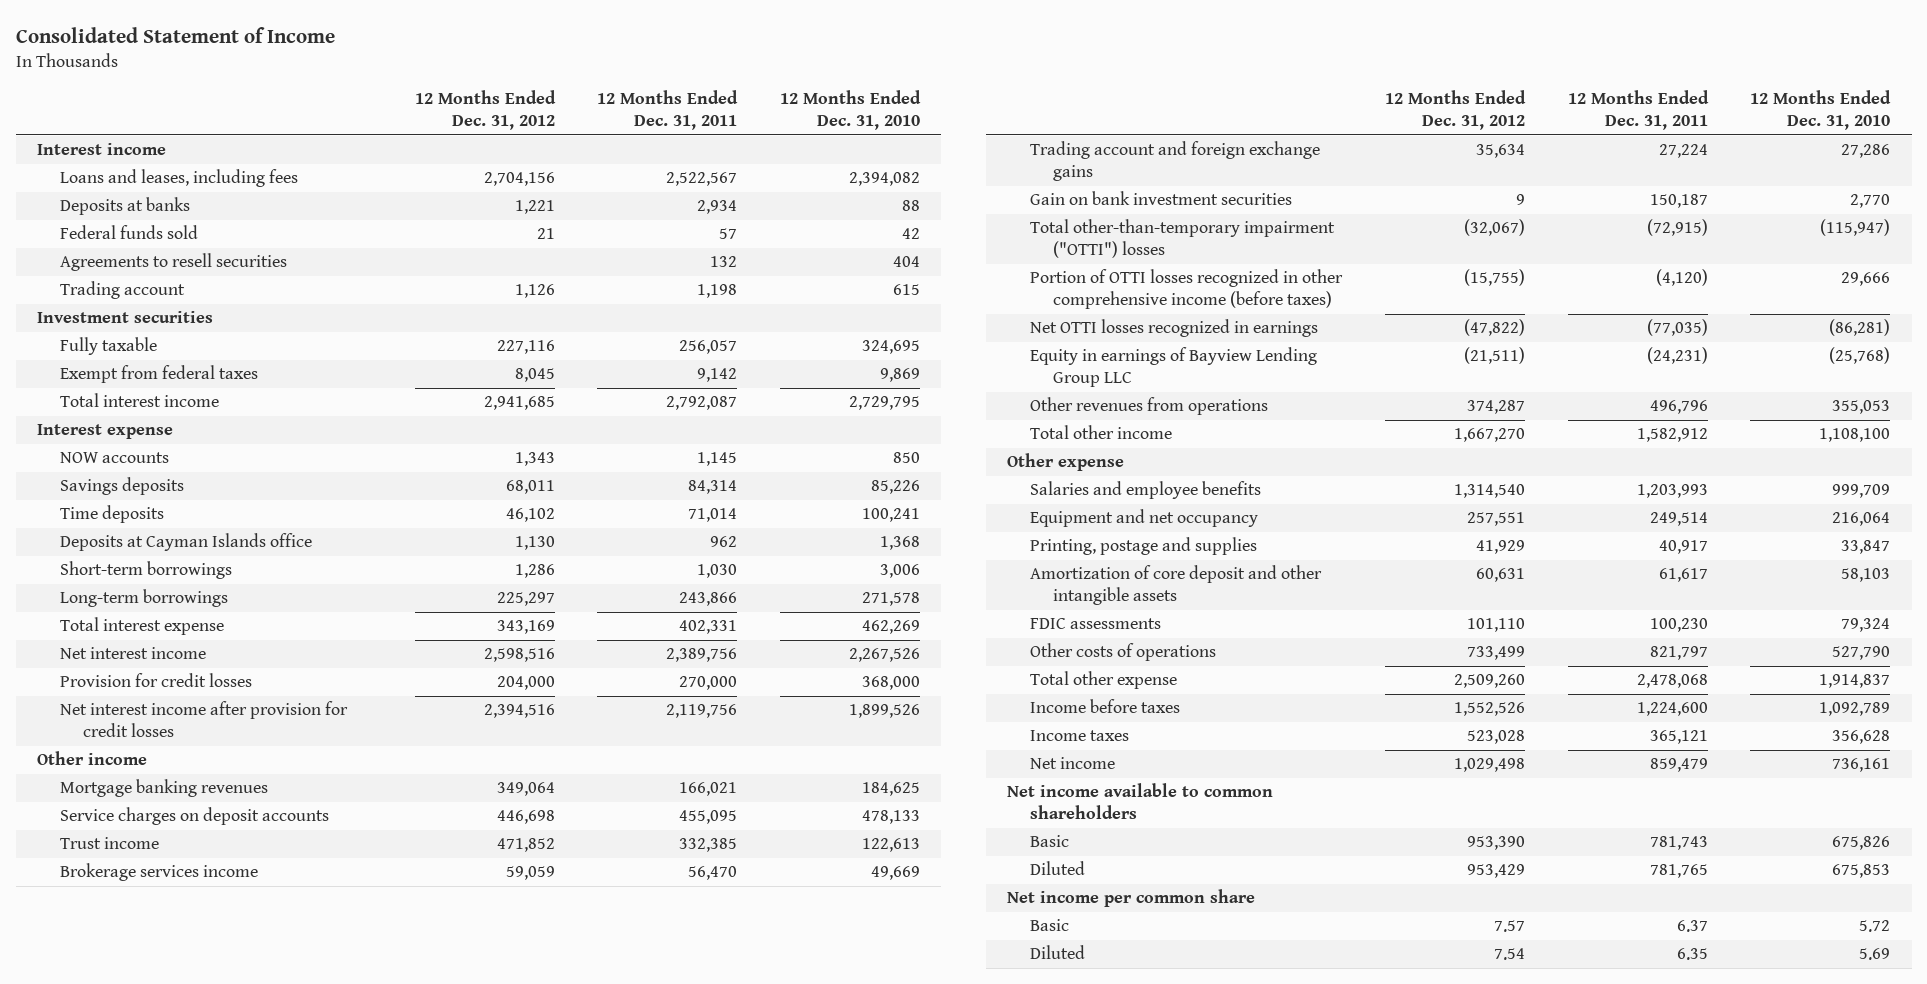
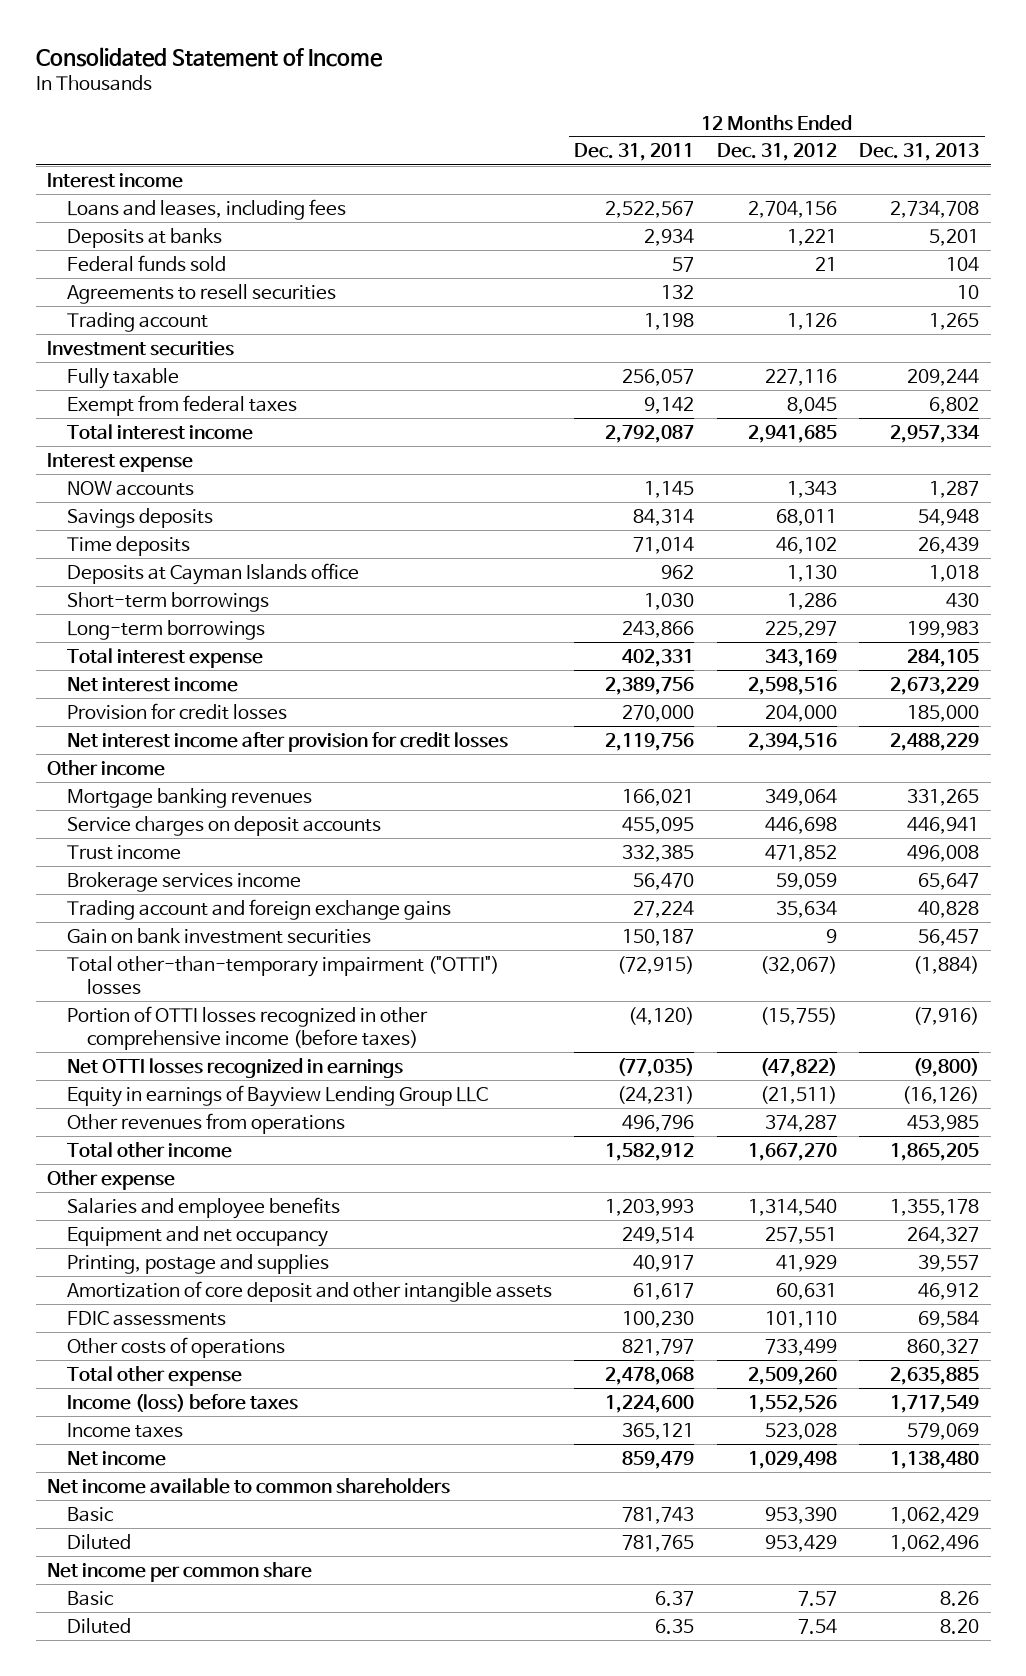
[780,90,922,131] 12 Months Ended Dec. 31, 2010 -> none
none -> [859,143,980,162] Dec. 31, 2013
[1030,699,1181,714] Income before taxes -> [67,1393,299,1412] Income (loss) before taxes

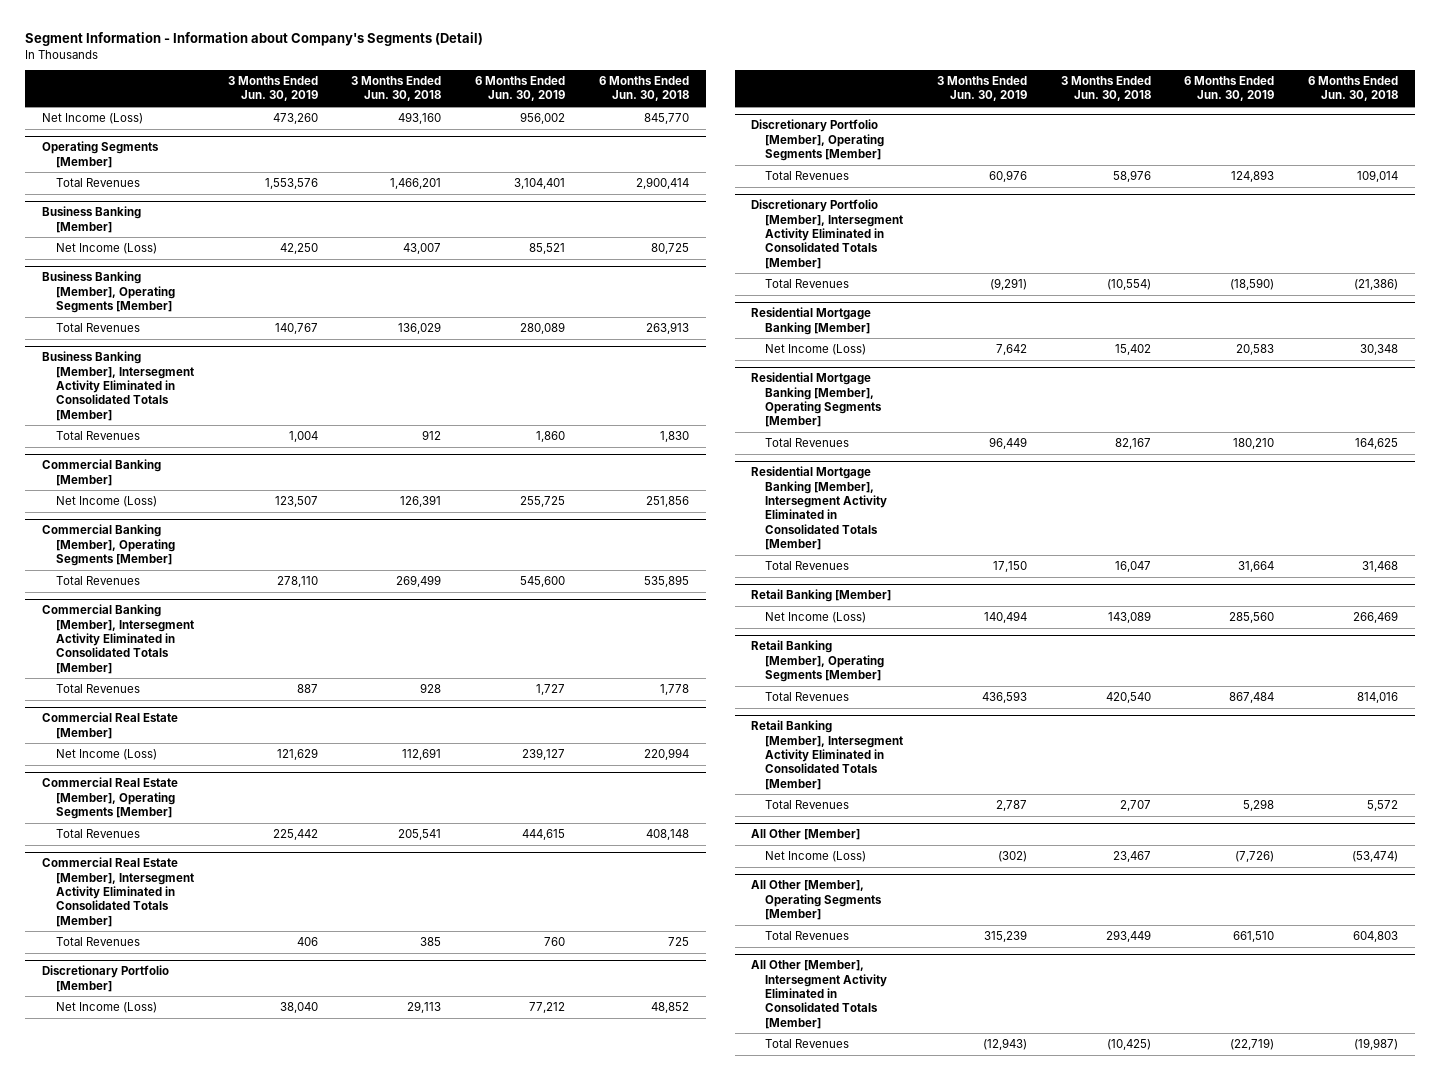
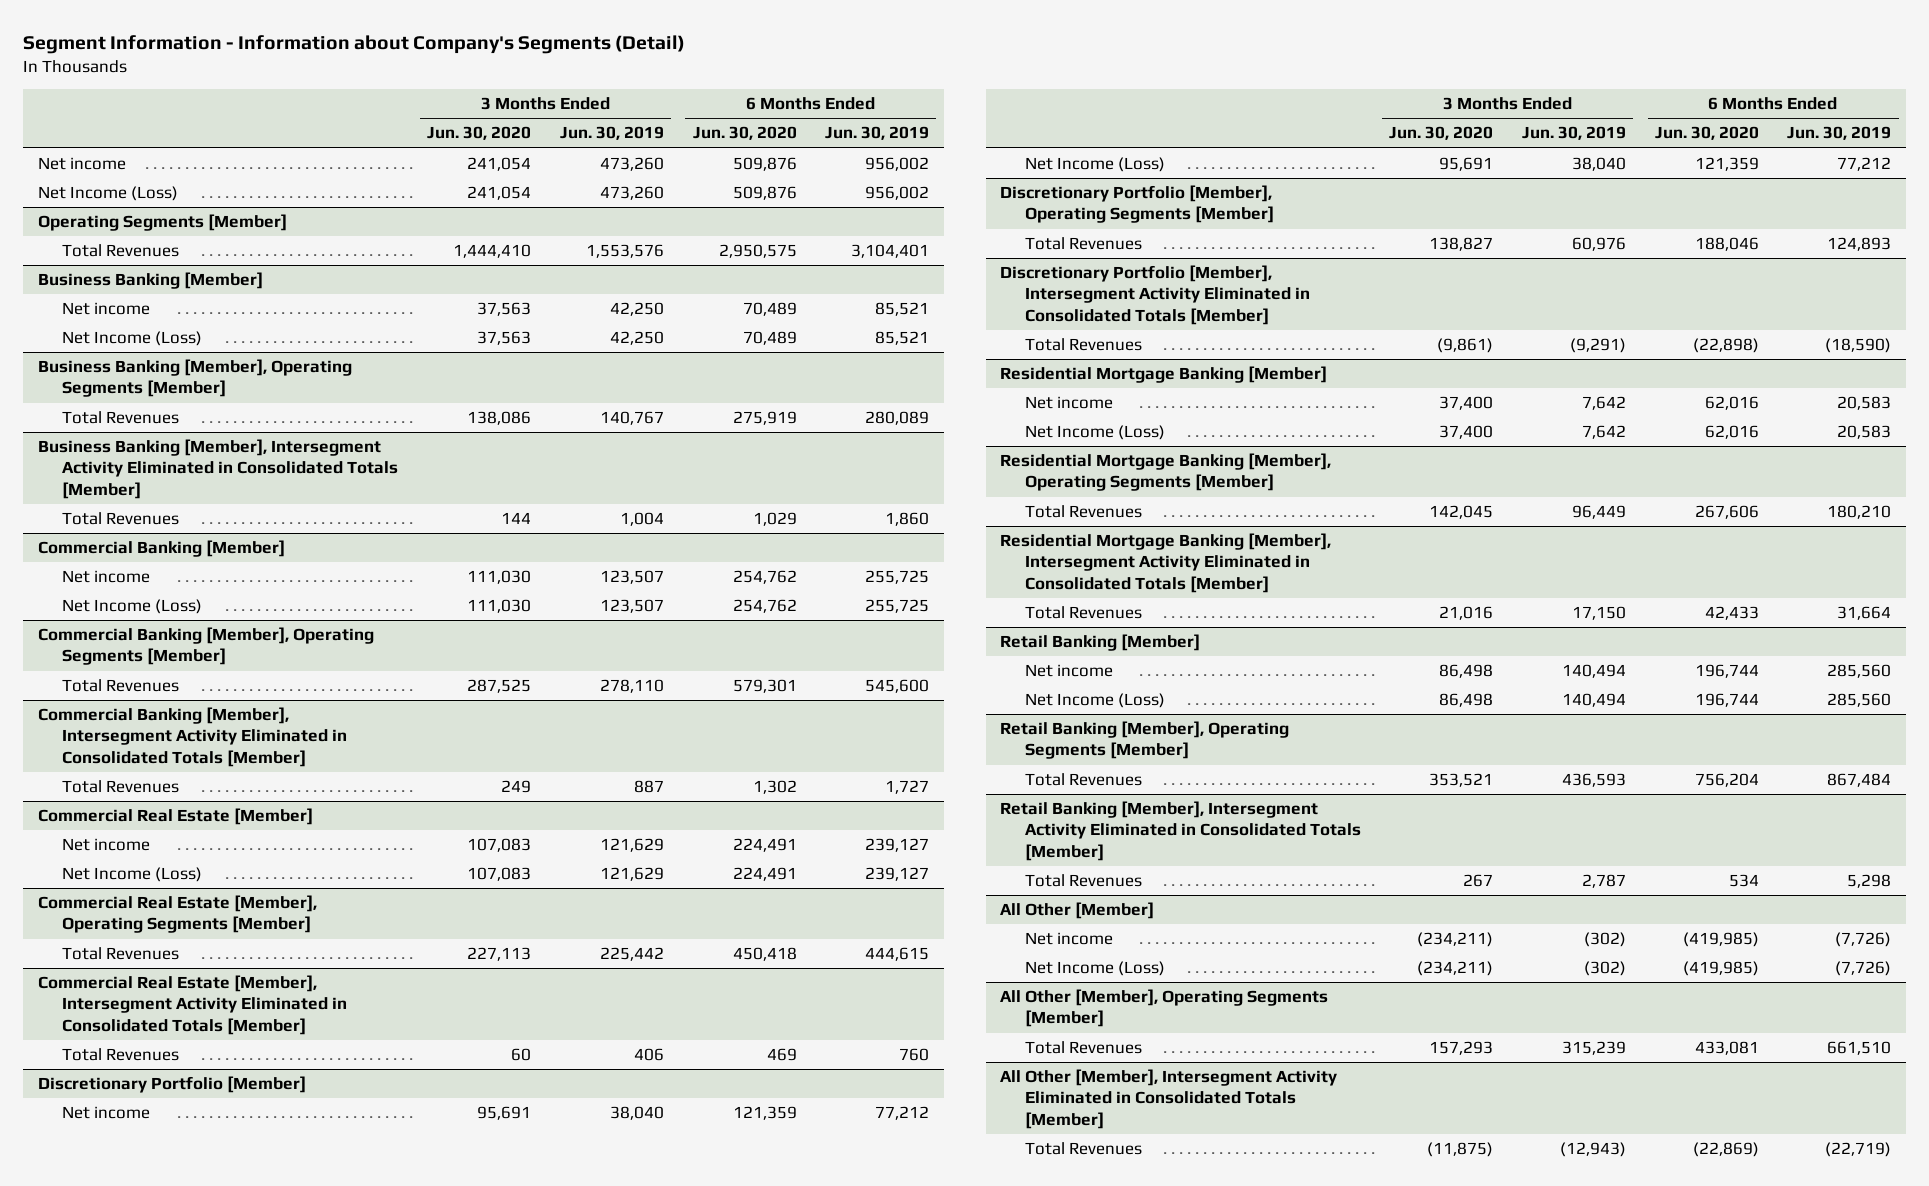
[351,76,442,102] 3 Months Ended Jun. 30, 2018 -> none
[599,76,690,102] 6 Months Ended Jun. 30, 2018 -> none
none -> [427,126,532,141] Jun. 30, 2020
none -> [692,126,797,141] Jun. 30, 2020
none -> [37,157,126,171] Net income
none -> [62,302,151,316] Net income
none -> [62,570,151,584] Net income
none -> [62,838,151,852] Net income
none -> [62,1106,151,1120] Net income
none -> [1024,396,1113,410] Net income
none -> [1024,664,1113,678] Net income
none -> [1024,932,1113,946] Net income

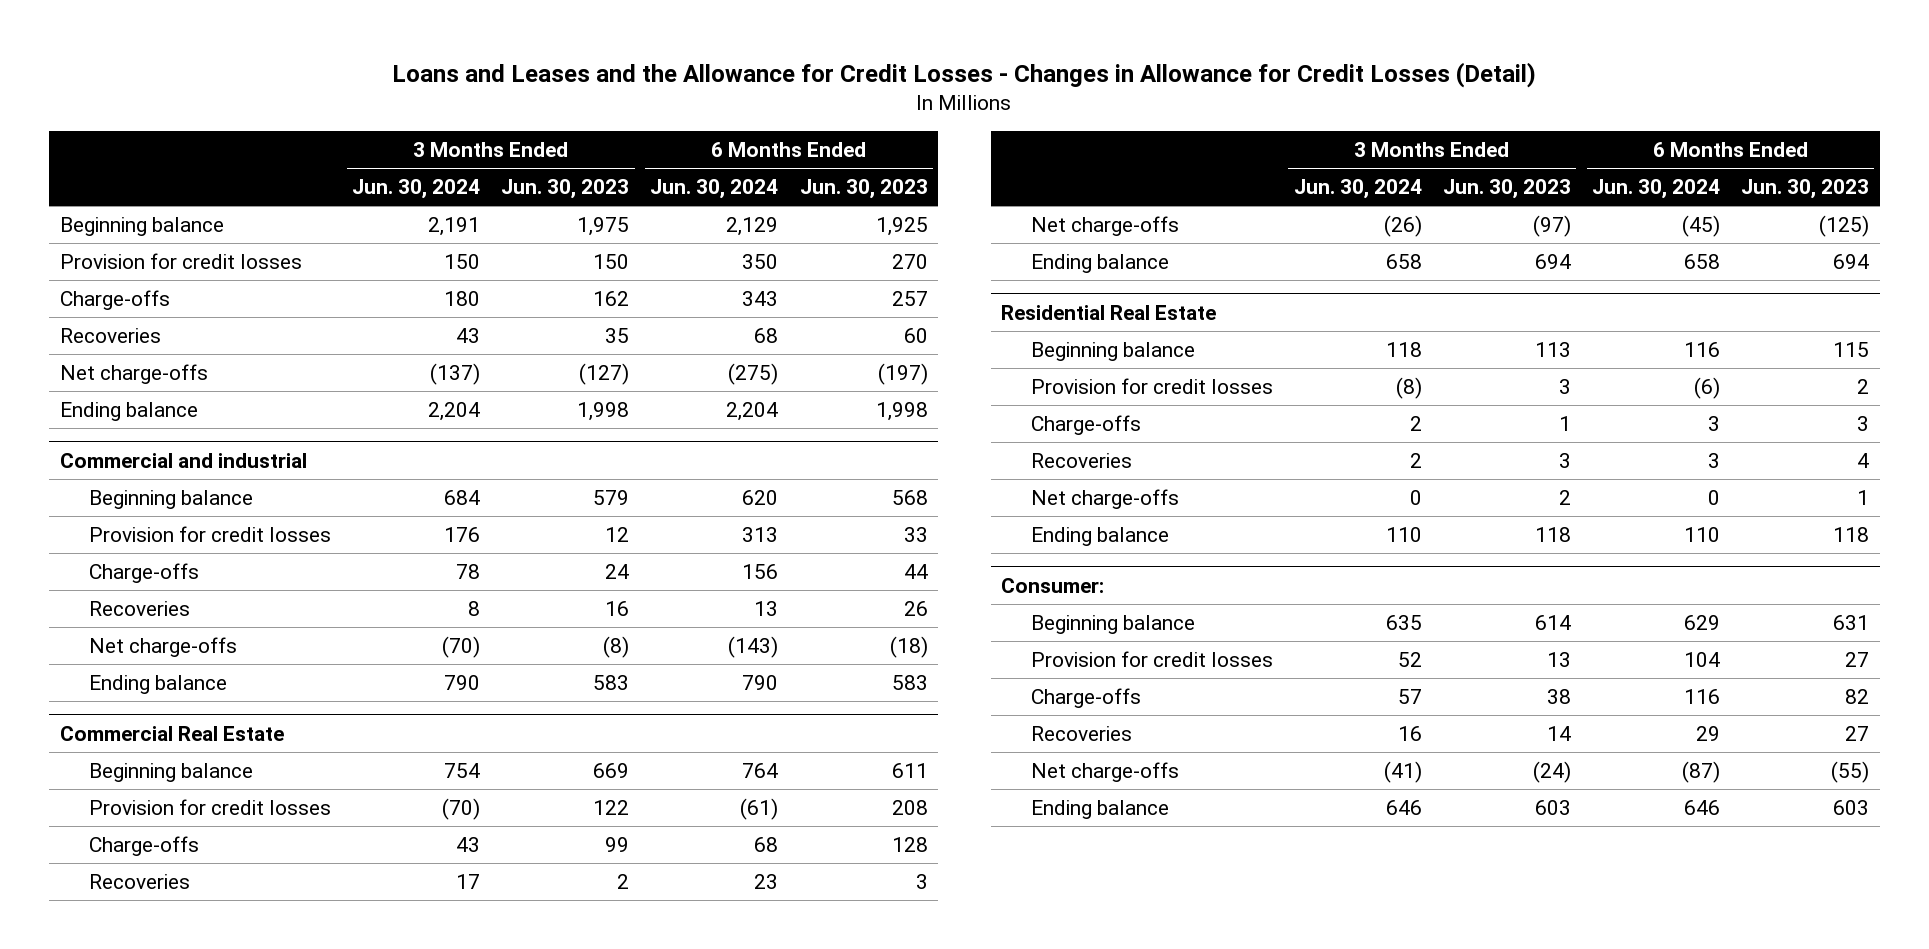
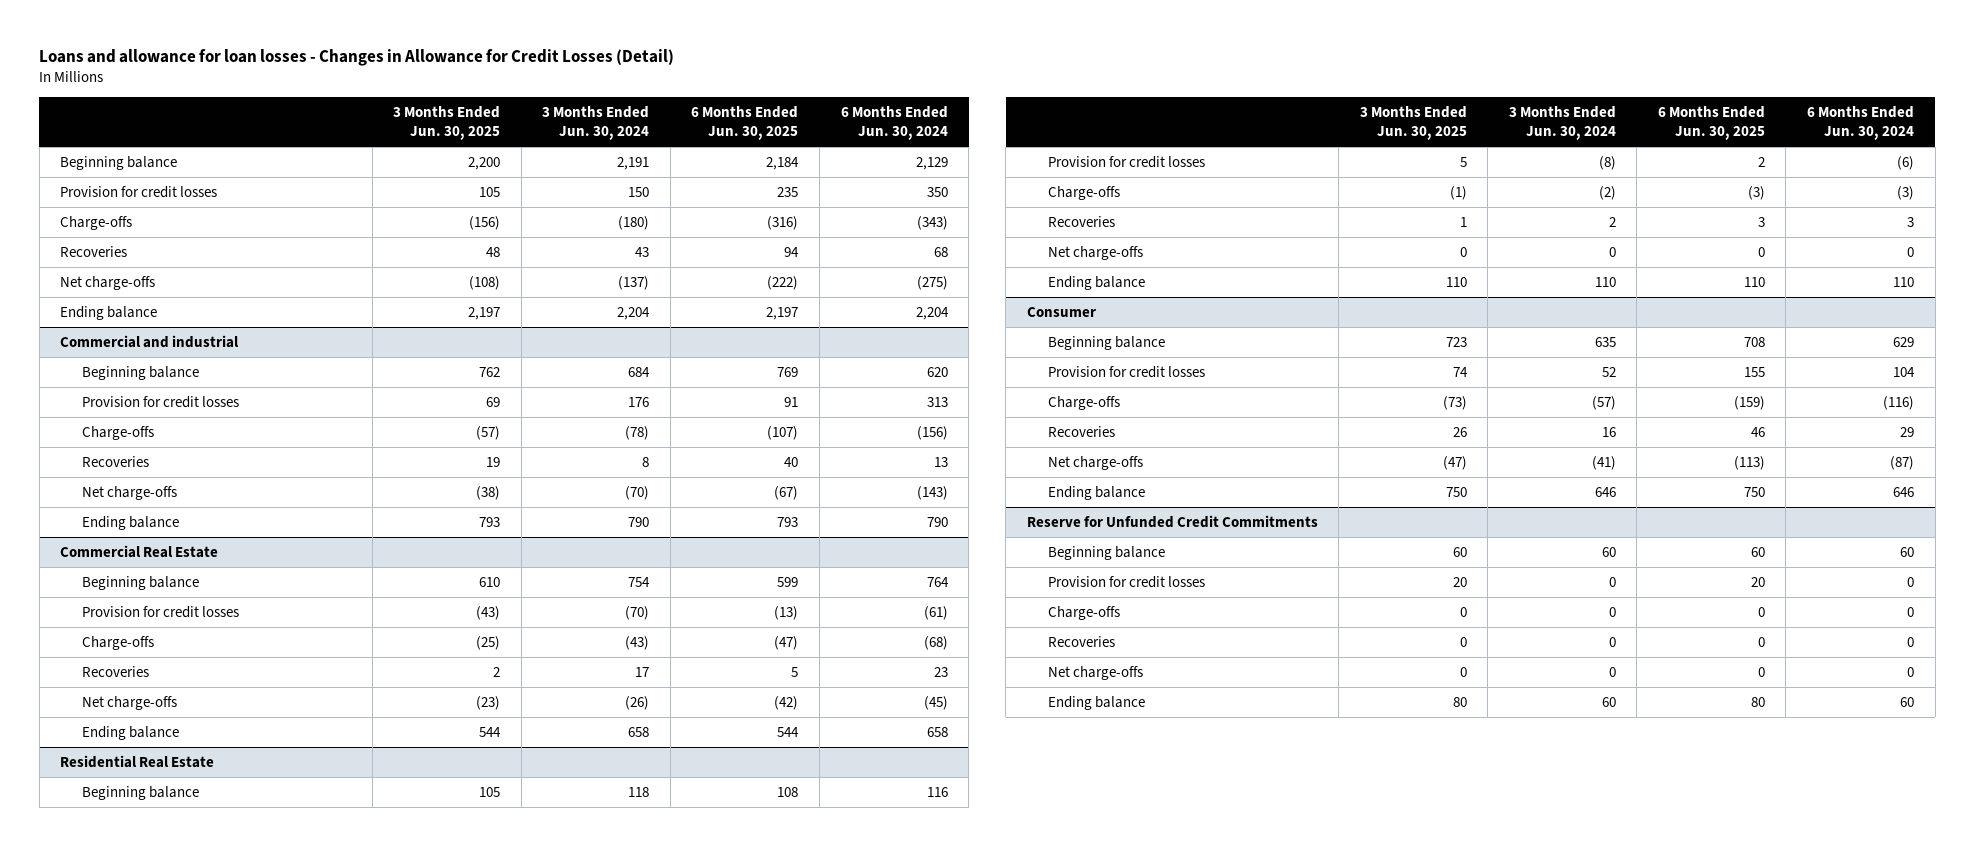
[392,61,1537,88] Loans and Leases and the Allowance for Credit Losses - Changes in Allowance for Credit Losses (Detail) -> [39,49,675,67] Loans and allowance for loan losses - Changes in Allowance for Credit Losses (Detail)
[501,179,630,200] Jun. 30, 2023 -> none
[799,179,928,200] Jun. 30, 2023 -> none
none -> [393,105,501,141] 3 Months Ended Jun. 30, 2025
none -> [691,105,799,141] 6 Months Ended Jun. 30, 2025
[444,291,481,307] 180 -> [618,215,650,230] (180)
[742,291,779,307] 343 -> [916,215,948,230] (343)
[456,564,481,580] 78 -> [625,425,650,440] (78)
[742,564,779,580] 156 -> [916,425,948,440] (156)
[456,837,481,853] 43 -> [625,635,650,650] (43)
[754,837,779,853] 68 -> [923,635,948,650] (68)
[1409,416,1422,432] 2 -> [1598,185,1616,200] (2)
[1707,416,1720,432] 3 -> [1896,185,1914,200] (3)
[1001,577,1105,593] Consumer: -> [1026,306,1096,317] Consumer
[1397,689,1422,705] 57 -> [1591,395,1616,410] (57)
[1683,689,1720,705] 116 -> [1882,395,1914,410] (116)
none -> [1026,514,1318,528] Reserve for Unfunded Credit Commitments
none -> [1047,545,1165,560] Beginning balance
none -> [1047,575,1205,588] Provision for credit losses
none -> [1047,605,1120,620] Charge-offs
none -> [1047,635,1115,647] Recoveries
none -> [1047,665,1143,680] Net charge-offs
none -> [1047,695,1145,710] Ending balance

